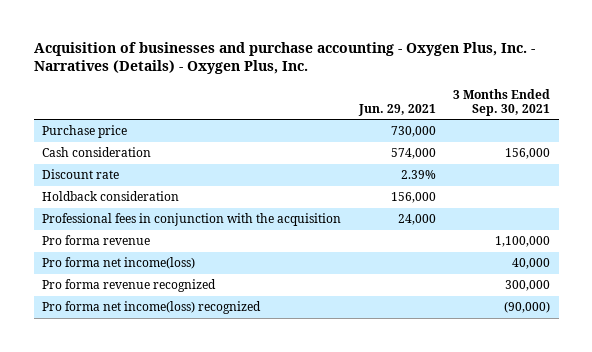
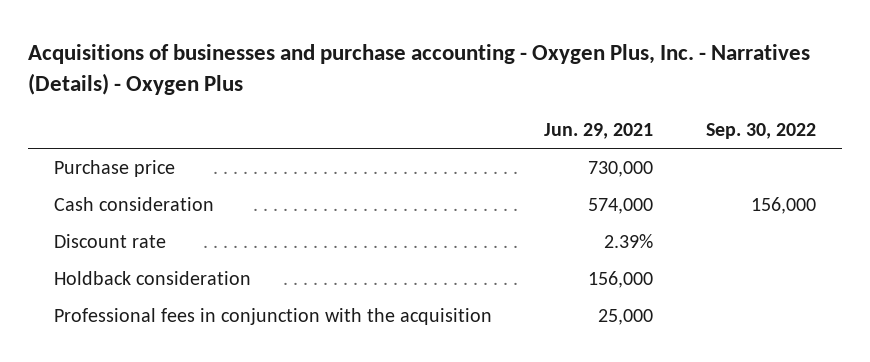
[33,41,535,75] Acquisition of businesses and purchase accounting - Oxygen Plus, Inc. - Narratives (Details) - Oxygen Plus, Inc. -> [28,43,811,95] Acquisitions of businesses and purchase accounting - Oxygen Plus, Inc. - Narratives (Details) - Oxygen Plus
[452,88,550,116] 3 Months Ended Sep. 30, 2021 -> none
none -> [705,123,816,140] Sep. 30, 2022
[42,235,151,246] Pro forma revenue -> none
[42,257,196,270] Pro forma net income(loss) -> none
[42,279,217,293] Pro forma revenue recognized -> none
[42,301,262,315] Pro forma net income(loss) recognized -> none
[397,214,436,226] 24,000 -> [598,309,654,326] 25,000

